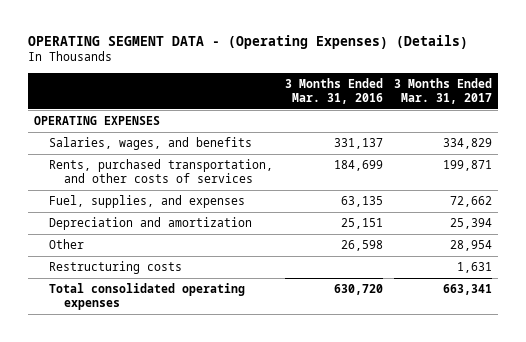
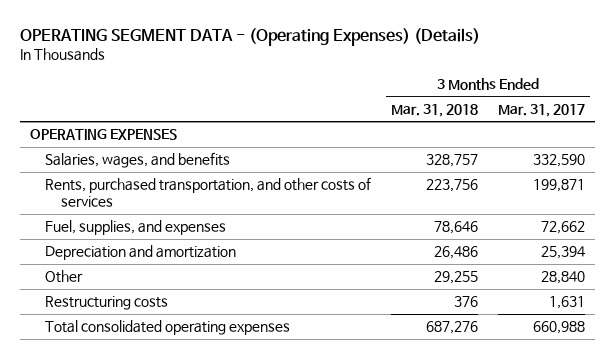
[284,78,383,104] 3 Months Ended Mar. 31, 2016 -> none
none -> [391,103,479,117] Mar. 31, 2018
[443,138,493,150] 334,829 -> [533,154,586,168] 332,590
[450,240,493,252] 28,954 -> [541,271,586,285] 28,840
[443,284,493,296] 663,341 -> [533,321,586,335] 660,988

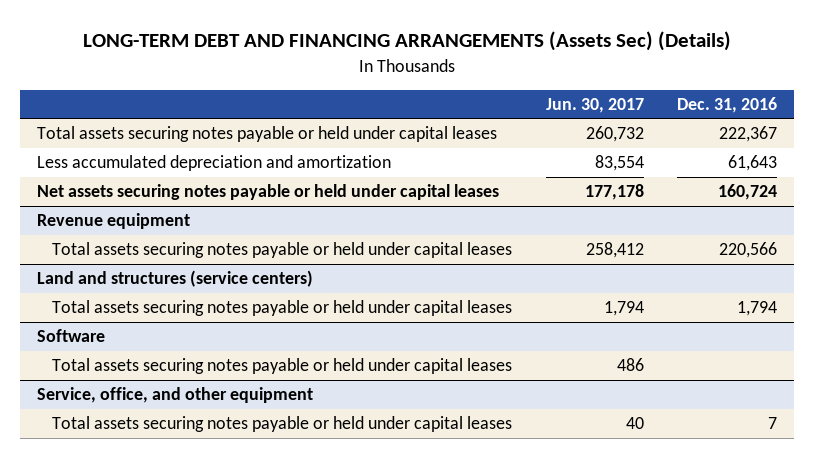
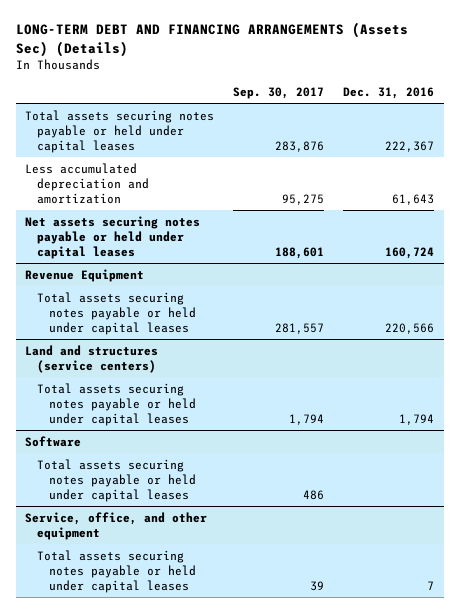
[545,97,644,113] Jun. 30, 2017 -> none
none -> [233,87,325,100] Sep. 30, 2017
[36,213,190,230] Revenue equipment -> [25,268,145,282] Revenue Equipment

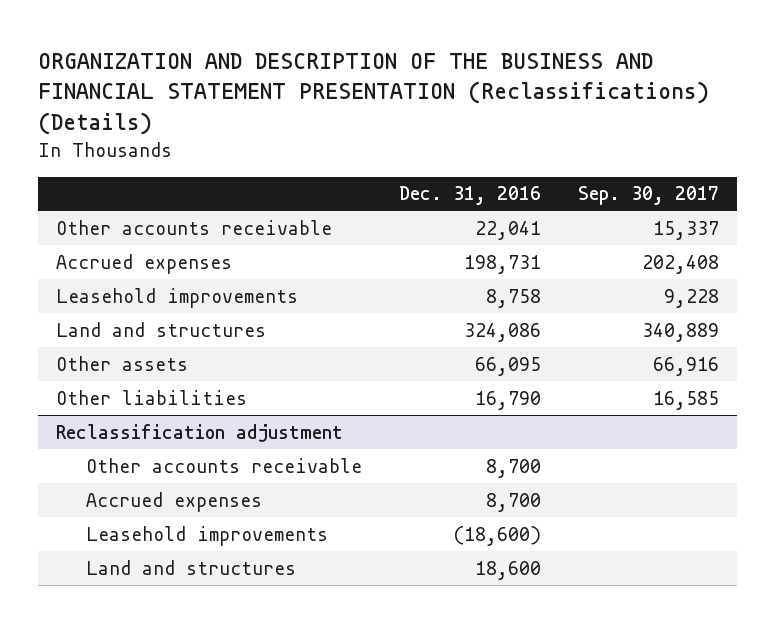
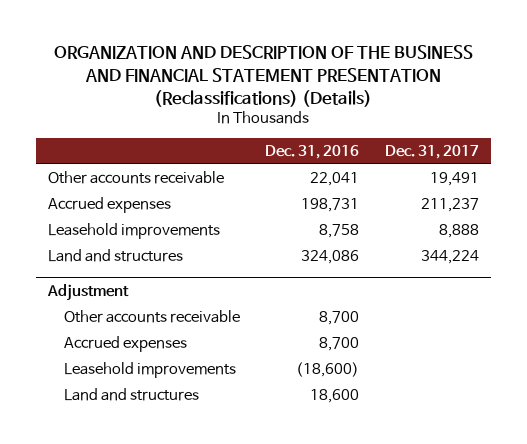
[577,186,719,206] Sep. 30, 2017 -> none
none -> [384,144,479,159] Dec. 31, 2017
[56,355,189,371] Other assets -> none
[56,389,248,405] Other liabilities -> none
[56,423,344,442] Reclassification adjustment -> [47,284,130,302] Adjustment

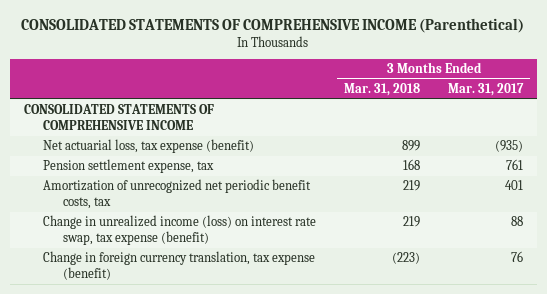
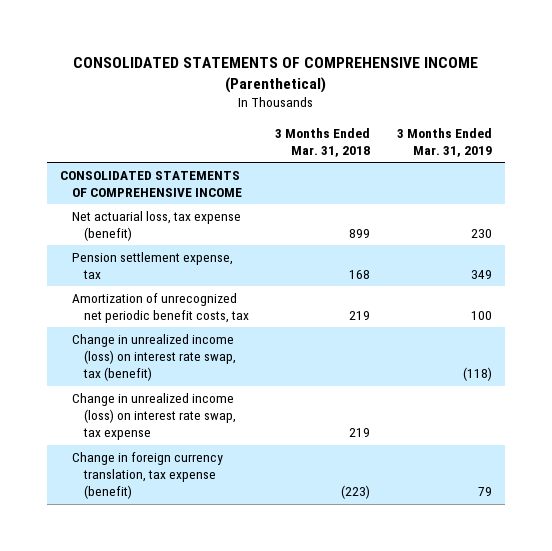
[447,83,524,97] Mar. 31, 2017 -> none
none -> [396,127,492,157] 3 Months Ended Mar. 31, 2019
none -> [72,333,236,382] Change in unrealized income (loss) on interest rate swap, tax (benefit)
[43,215,317,246] Change in unrealized income (loss) on interest rate swap, tax expense (benefit) -> [72,392,236,441] Change in unrealized income (loss) on interest rate swap, tax expense

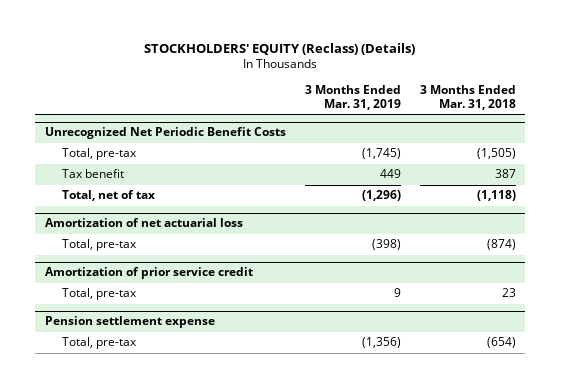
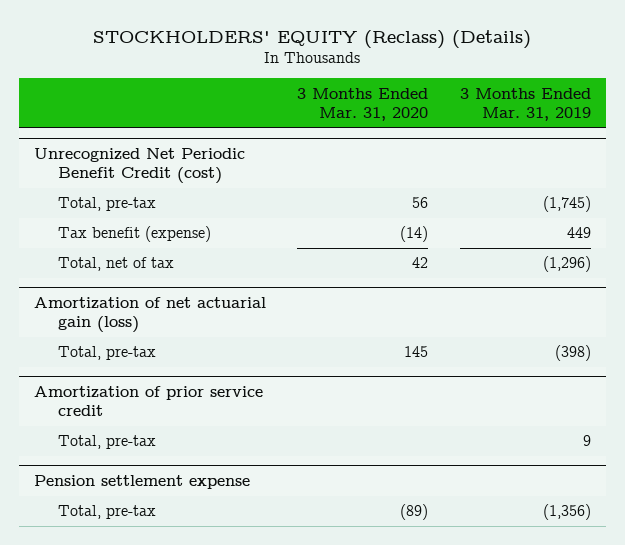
[419,84,516,110] 3 Months Ended Mar. 31, 2018 -> none
none -> [297,87,429,121] 3 Months Ended Mar. 31, 2020
[44,127,286,140] Unrecognized Net Periodic Benefit Costs -> [34,147,246,185] Unrecognized Net Periodic Benefit Credit (cost)
[61,169,124,179] Tax benefit -> [57,226,211,243] Tax benefit (expense)
[44,218,243,228] Amortization of net actuarial loss -> [34,296,267,334] Amortization of net actuarial gain (loss)

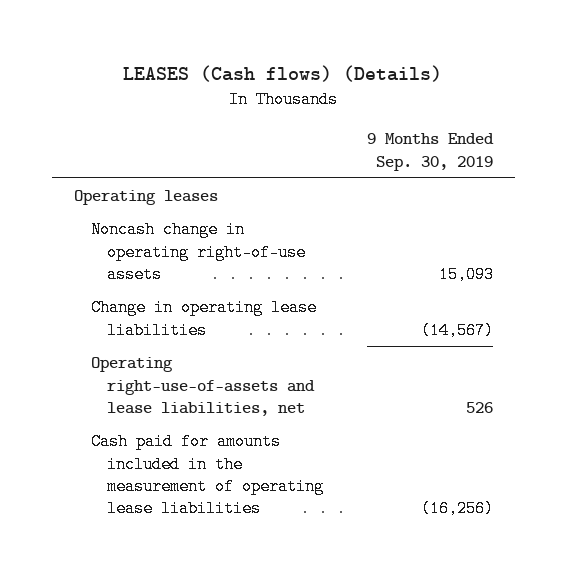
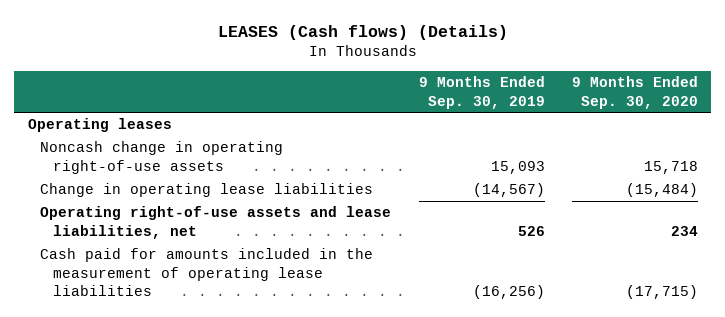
none -> [571,76,698,109] 9 Months Ended Sep. 30, 2020
[90,357,316,416] Operating right-use-of-assets and lease liabilities, net -> [40,206,392,239] Operating right-of-use assets and lease liabilities, net

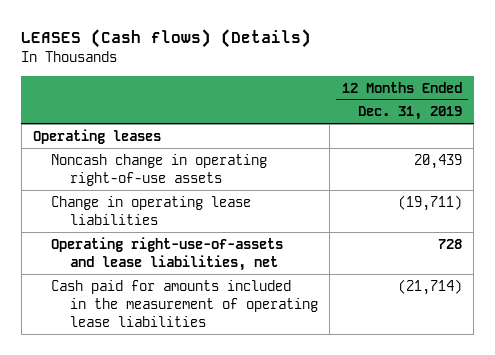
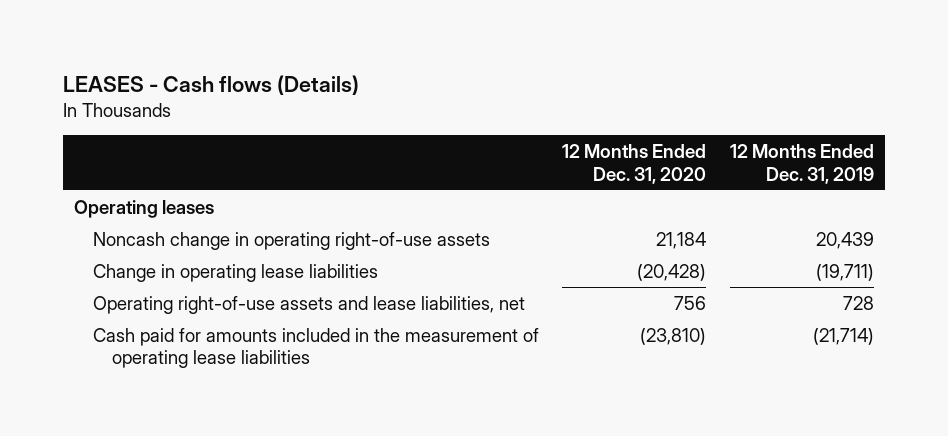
[21,28,312,48] LEASES (Cash flows) (Details) -> [62,74,359,95] LEASES - Cash flows (Details)
none -> [562,143,707,184] 12 Months Ended Dec. 31, 2020
[51,236,284,271] Operating right-use-of-assets and lease liabilities, net -> [93,295,526,314] Operating right-of-use assets and lease liabilities, net

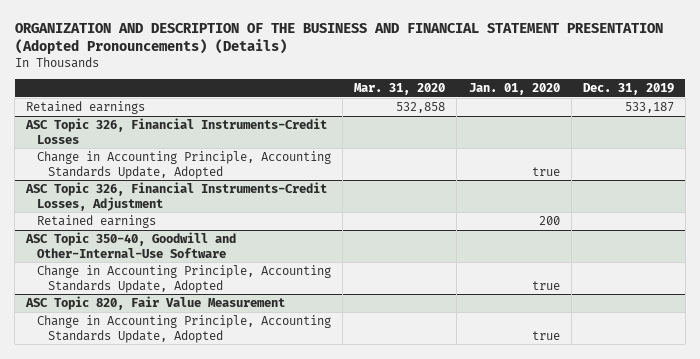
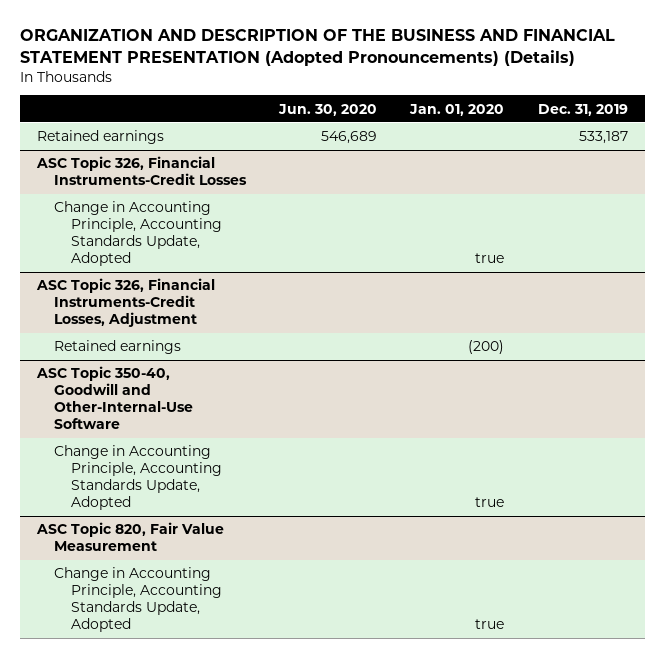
[354,83,446,96] Mar. 31, 2020 -> none
none -> [277,103,377,116] Jun. 30, 2020
[538,216,560,226] 200 -> [468,340,505,355] (200)

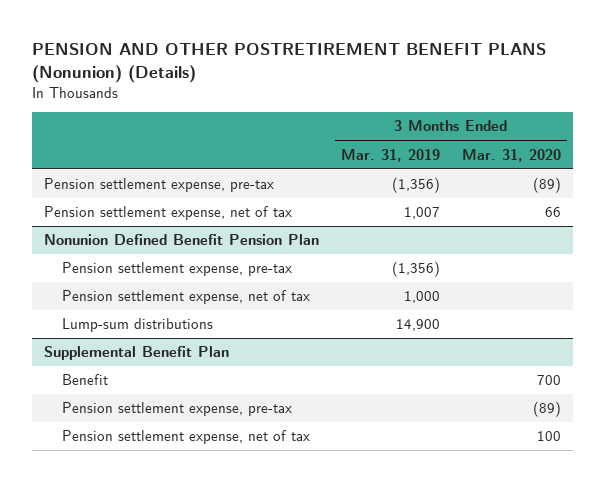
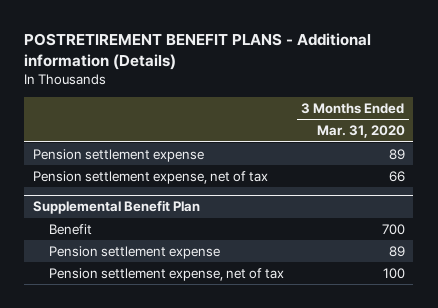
[32,42,547,83] PENSION AND OTHER POSTRETIREMENT BENEFIT PLANS (Nonunion) (Details) -> [24,33,372,70] POSTRETIREMENT BENEFIT PLANS - Additional information (Details)
[340,148,440,162] Mar. 31, 2019 -> none
[43,178,274,193] Pension settlement expense, pre-tax -> [33,148,205,162] Pension settlement expense
[533,177,562,194] (89) -> [388,148,405,160] 89
[43,234,319,246] Nonunion Defined Benefit Pension Plan -> none
[62,262,293,277] Pension settlement expense, pre-tax -> none
[62,290,311,305] Pension settlement expense, net of tax -> none
[62,318,214,333] Lump-sum distributions -> none
[62,402,293,417] Pension settlement expense, pre-tax -> [49,245,221,259] Pension settlement expense
[533,401,562,418] (89) -> [388,245,405,257] 89

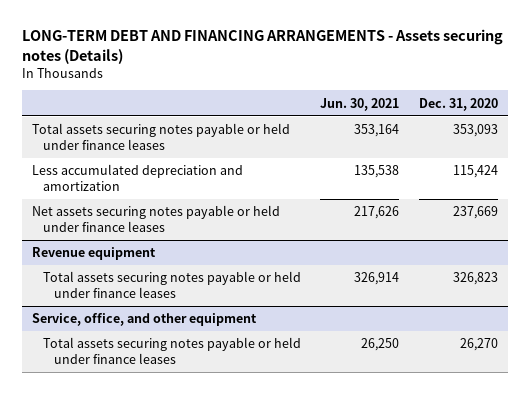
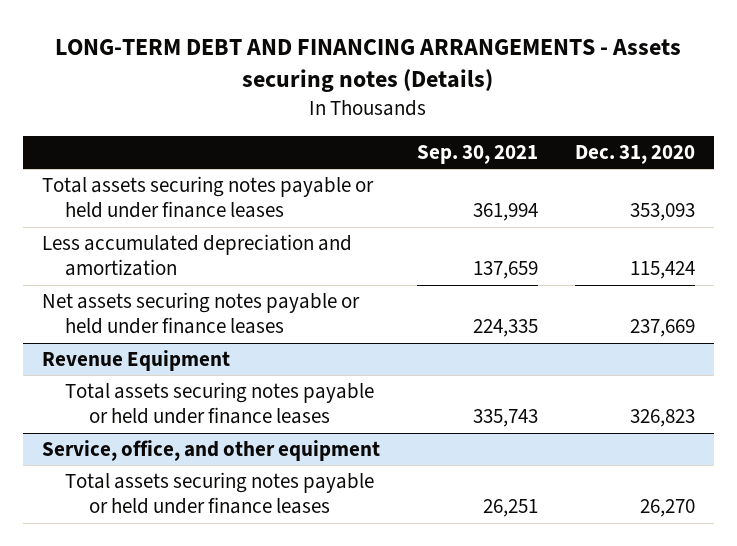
[320,97,400,111] Jun. 30, 2021 -> none
none -> [416,145,538,165] Sep. 30, 2021
[31,247,156,261] Revenue equipment -> [41,349,230,371] Revenue Equipment

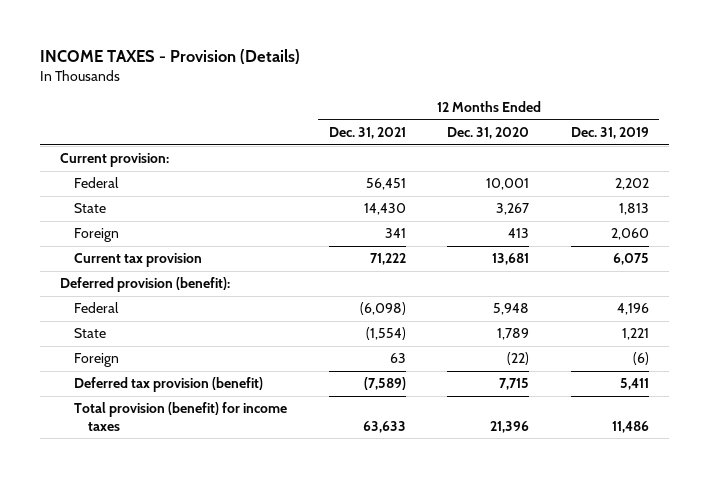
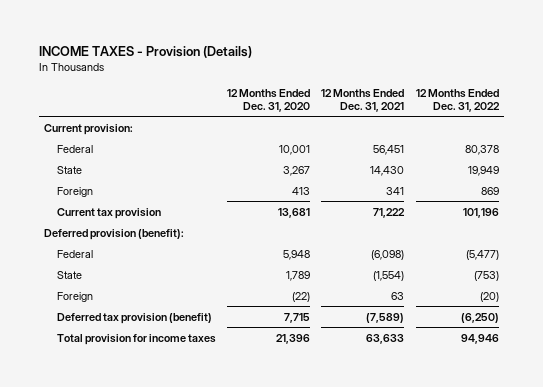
[570,127,649,140] Dec. 31, 2019 -> none
none -> [415,88,500,112] 12 Months Ended Dec. 31, 2022
[73,402,287,431] Total provision (benefit) for income taxes -> [56,333,216,345] Total provision for income taxes

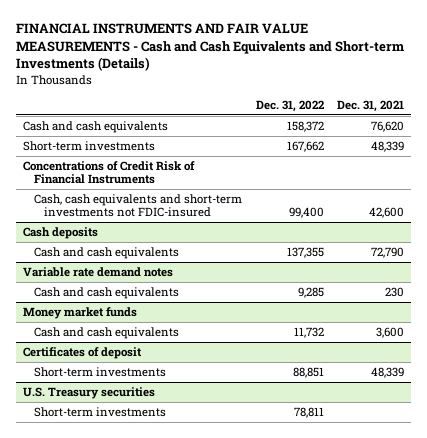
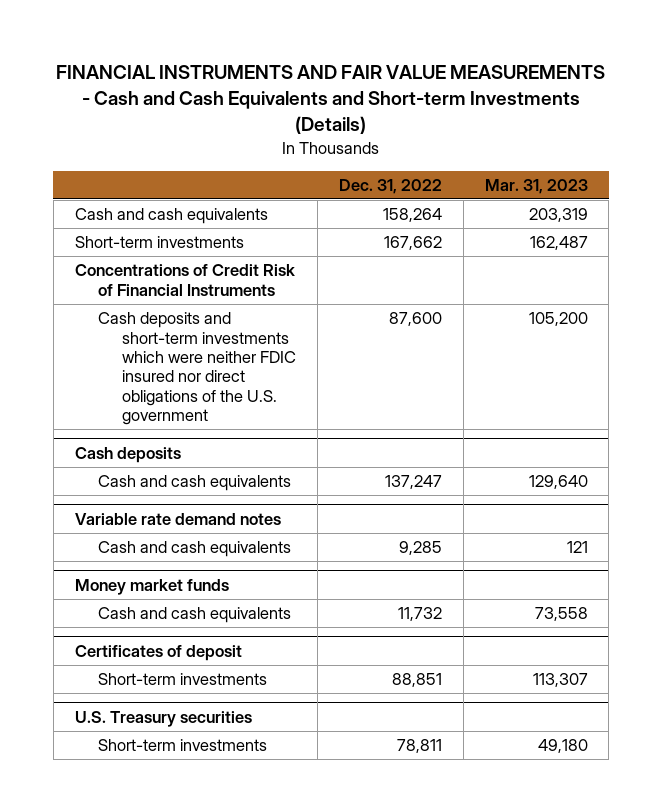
[337,99,405,112] Dec. 31, 2021 -> none
none -> [484,178,588,194] Mar. 31, 2023
[286,120,324,132] 158,372 -> [382,208,442,223] 158,264
[33,193,242,218] Cash, cash equivalents and short-term investments not FDIC-insured -> [98,312,296,426] Cash deposits and short-term investments which were neither FDIC insured nor direct obligations of the U.S. government
[288,207,324,219] 99,400 -> [388,312,442,327] 87,600
[286,246,324,258] 137,355 -> [384,475,442,490] 137,247

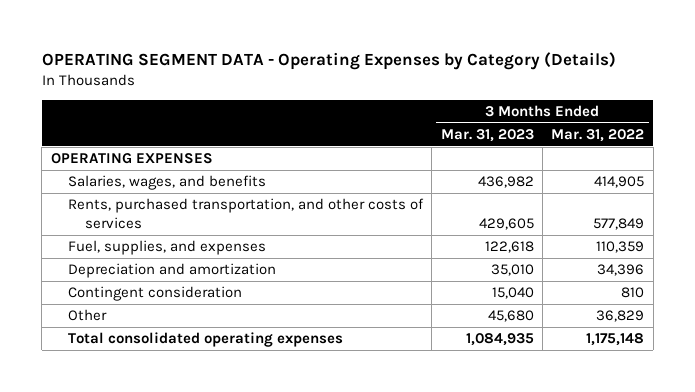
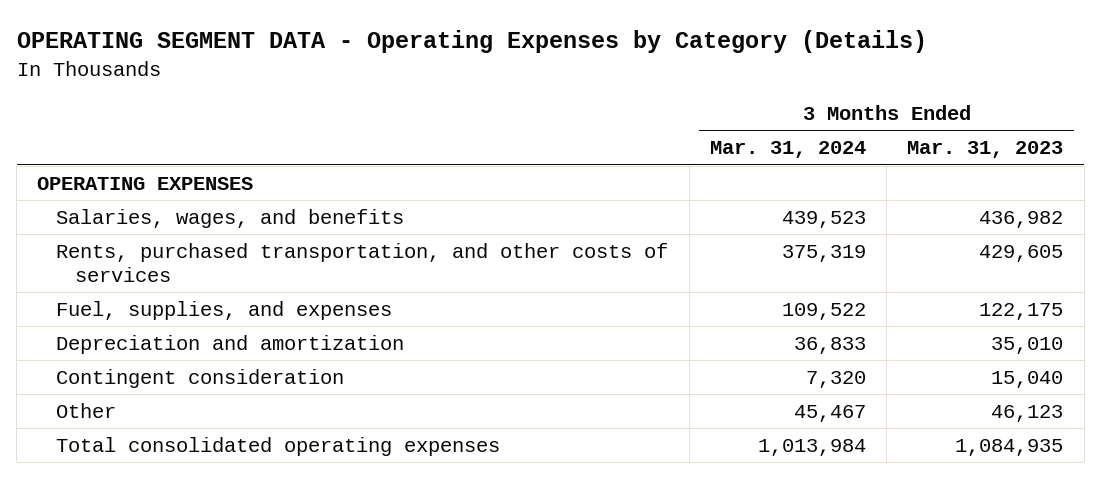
[551,128,645,142] Mar. 31, 2022 -> none
none -> [709,141,866,159] Mar. 31, 2024
[484,241,534,254] 122,618 -> [979,302,1064,320] 122,175
[487,310,534,323] 45,680 -> [991,404,1064,422] 46,123

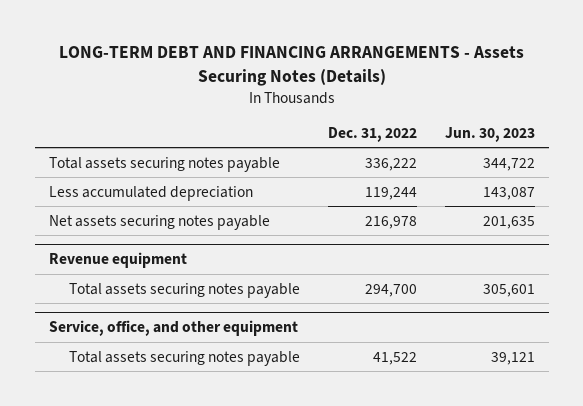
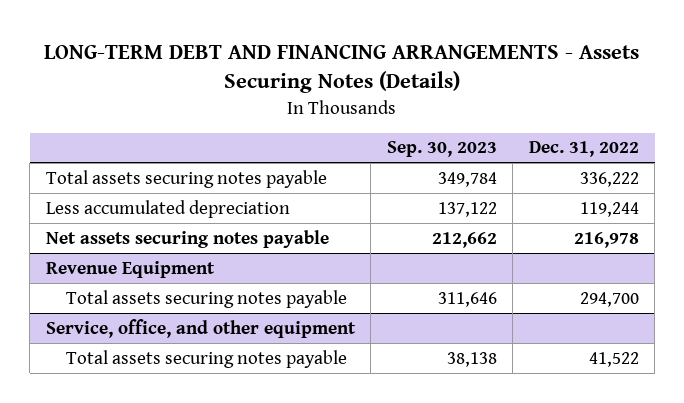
[444,126,535,142] Jun. 30, 2023 -> none
none -> [386,141,497,158] Sep. 30, 2023
[48,252,187,269] Revenue equipment -> [45,260,215,278] Revenue Equipment

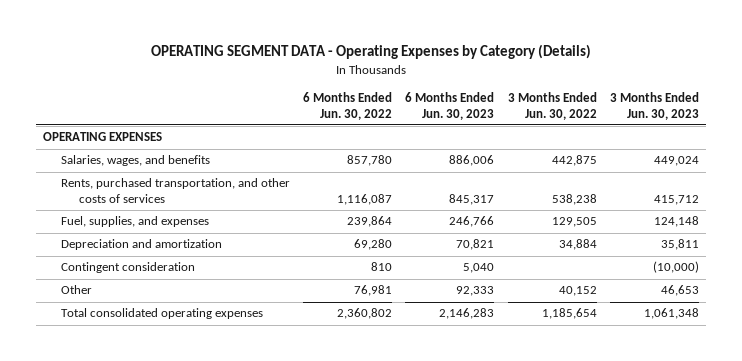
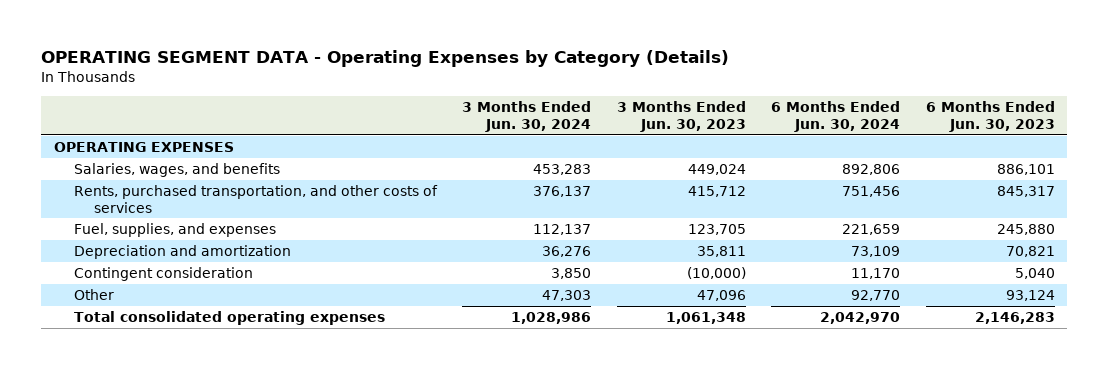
[303,91,393,120] 6 Months Ended Jun. 30, 2022 -> none
[507,91,597,120] 3 Months Ended Jun. 30, 2022 -> none
none -> [462,101,592,132] 3 Months Ended Jun. 30, 2024
none -> [771,101,901,132] 6 Months Ended Jun. 30, 2024
[449,155,495,167] 886,006 -> [996,164,1055,176] 886,101
[449,216,495,228] 246,766 -> [996,224,1055,236] 245,880
[654,216,700,228] 124,148 -> [687,224,746,236] 123,705
[456,286,495,297] 92,333 -> [1005,290,1055,302] 93,124
[661,285,700,297] 46,653 -> [696,290,746,302] 47,096

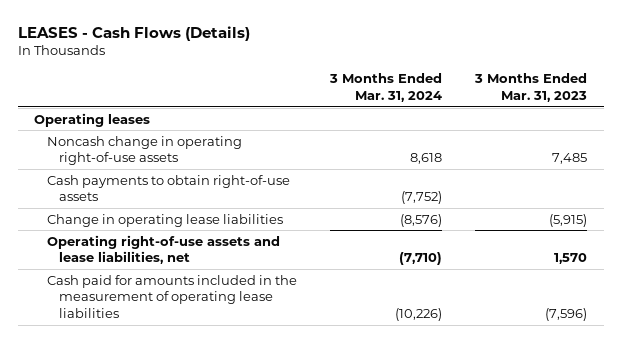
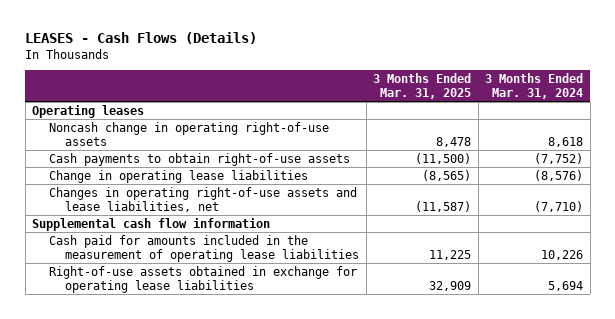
[474,73,588,103] 3 Months Ended Mar. 31, 2023 -> none
none -> [373,73,472,99] 3 Months Ended Mar. 31, 2025
[46,234,280,265] Operating right-of-use assets and lease liabilities, net -> [48,186,357,212] Changes in operating right-of-use assets and lease liabilities, net
none -> [32,217,271,231] Supplemental cash flow information
[395,308,443,322] (10,226) -> [541,249,584,260] 10,226
none -> [48,265,357,293] Right-of-use assets obtained in exchange for operating lease liabilities

